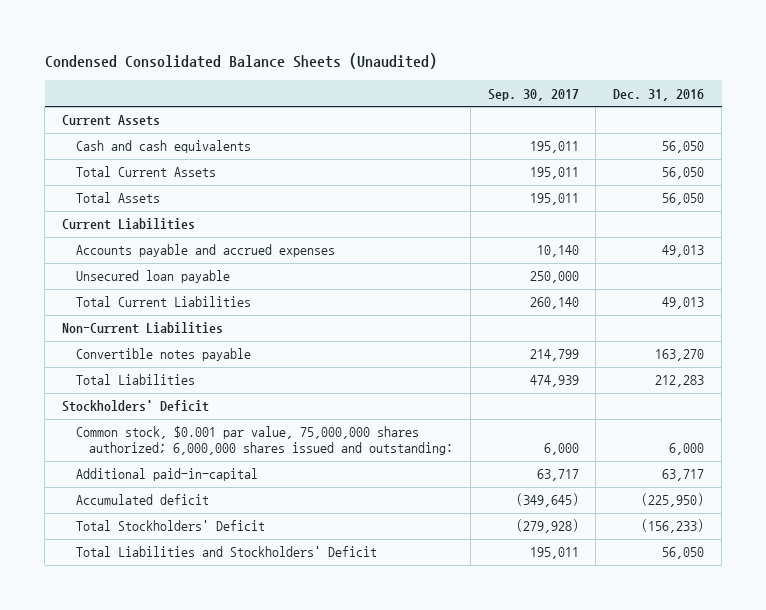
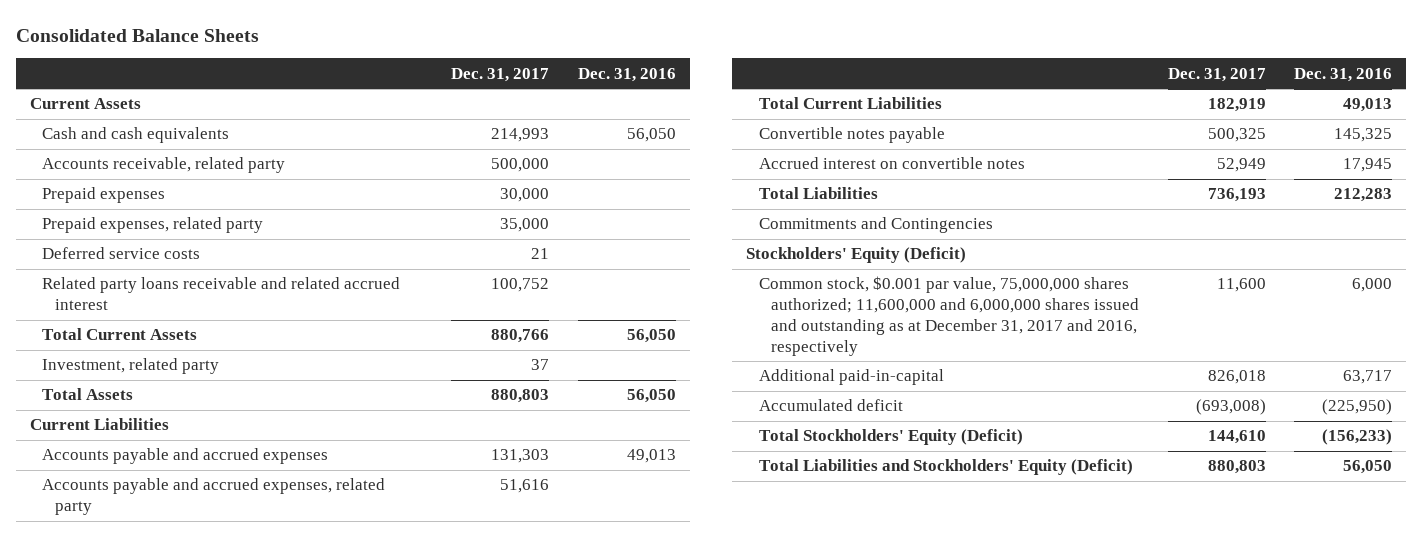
[44,53,437,70] Condensed Consolidated Balance Sheets (Unaudited) -> [15,28,259,42] Consolidated Balance Sheets
[487,88,579,101] Sep. 30, 2017 -> none
none -> [451,67,550,82] Dec. 31, 2017
none -> [42,157,286,174] Accounts receivable, related party
none -> [42,187,166,204] Prepaid expenses
none -> [42,217,264,234] Prepaid expenses, related party
none -> [42,247,201,260] Deferred service costs
none -> [42,277,401,311] Related party loans receivable and related accrued interest
none -> [42,358,220,375] Investment, related party
[75,270,230,284] Unsecured loan payable -> none
none -> [42,478,386,516] Accounts payable and accrued expenses, related party
[61,322,223,335] Non-Current Liabilities -> none
[655,349,705,362] 163,270 -> [1333,128,1392,143] 145,325
none -> [758,157,1025,170] Accrued interest on convertible notes
none -> [758,217,993,234] Commitments and Contingencies
[61,400,209,413] Stockholders' Deficit -> [745,247,966,264] Stockholders' Equity (Deficit)
[75,426,454,456] Common stock, $0.001 par value, 75,000,000 shares authorized; 6,000,000 shares issued and outstanding: -> [758,276,1140,356] Common stock, $0.001 par value, 75,000,000 shares authorized; 11,600,000 and 6,000,000 shares issued and outstanding as at December 31, 2017 and 2016, respectively
[75,520,265,532] Total Stockholders' Deficit -> [758,429,1023,446] Total Stockholders' Equity (Deficit)
[75,546,377,558] Total Liabilities and Stockholders' Deficit -> [758,459,1133,476] Total Liabilities and Stockholders' Equity (Deficit)

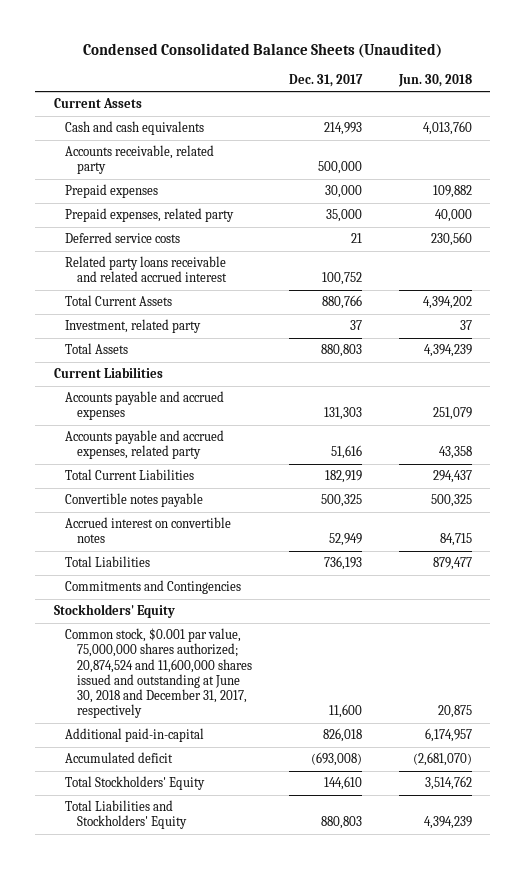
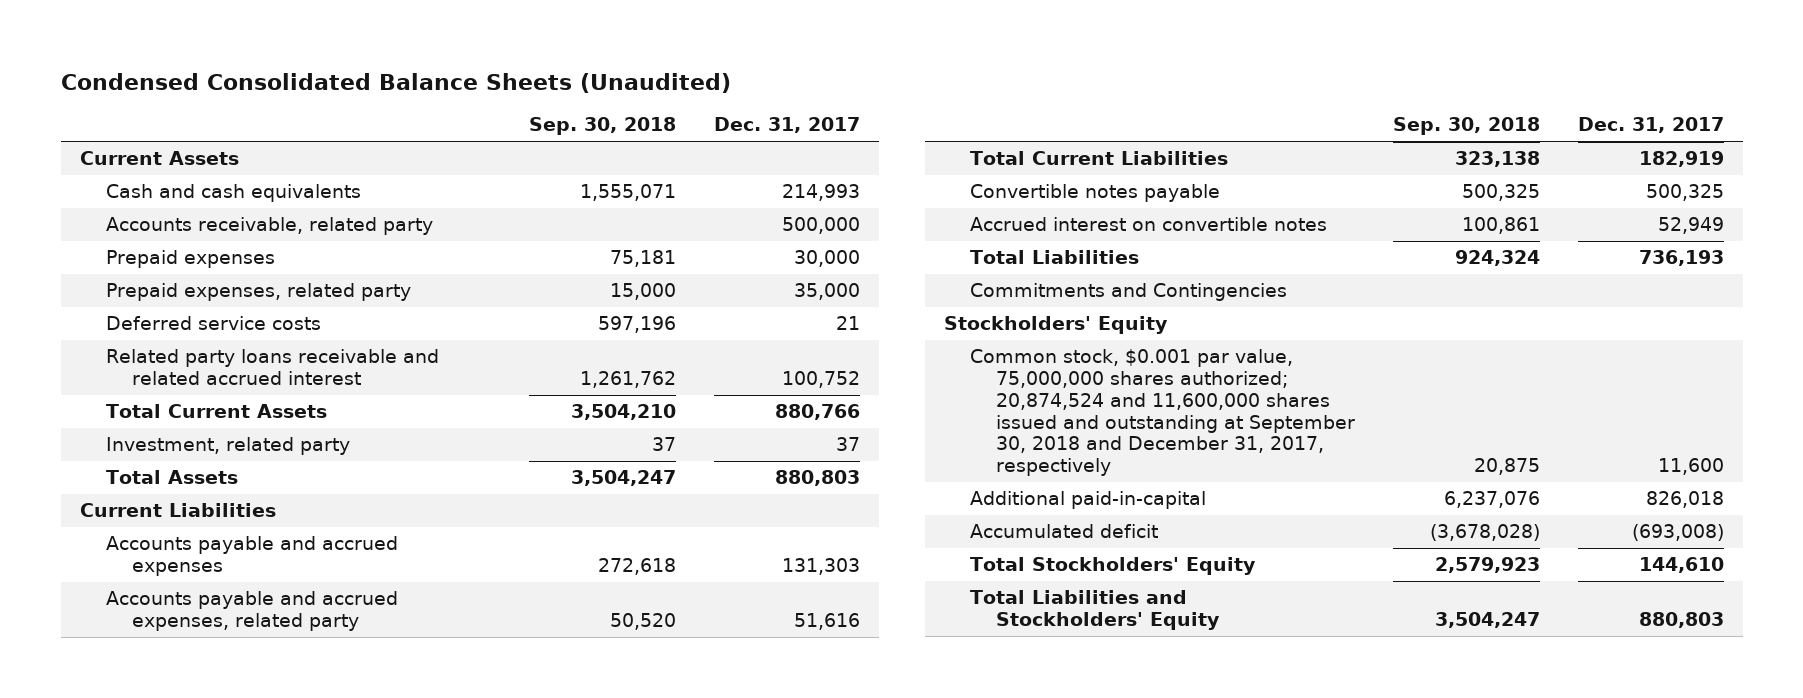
[397,73,472,87] Jun. 30, 2018 -> none
none -> [528,117,676,136] Sep. 30, 2018
[65,628,253,719] Common stock, $0.001 par value, 75,000,000 shares authorized; 20,874,524 and 11,600,000 shares issued and outstanding at June 30, 2018 and December 31, 2017, respectively -> [970,349,1356,477] Common stock, $0.001 par value, 75,000,000 shares authorized; 20,874,524 and 11,600,000 shares issued and outstanding at September 30, 2018 and December 31, 2017, respectively

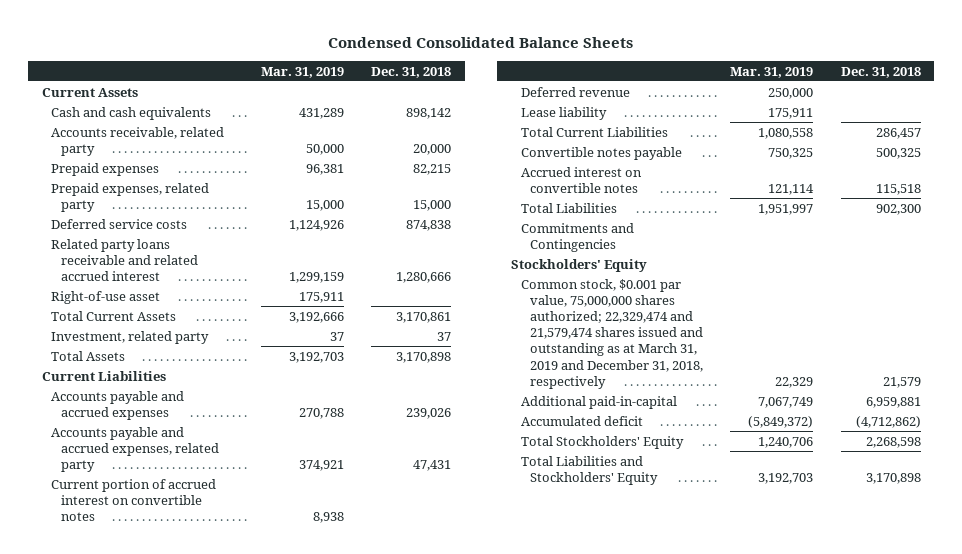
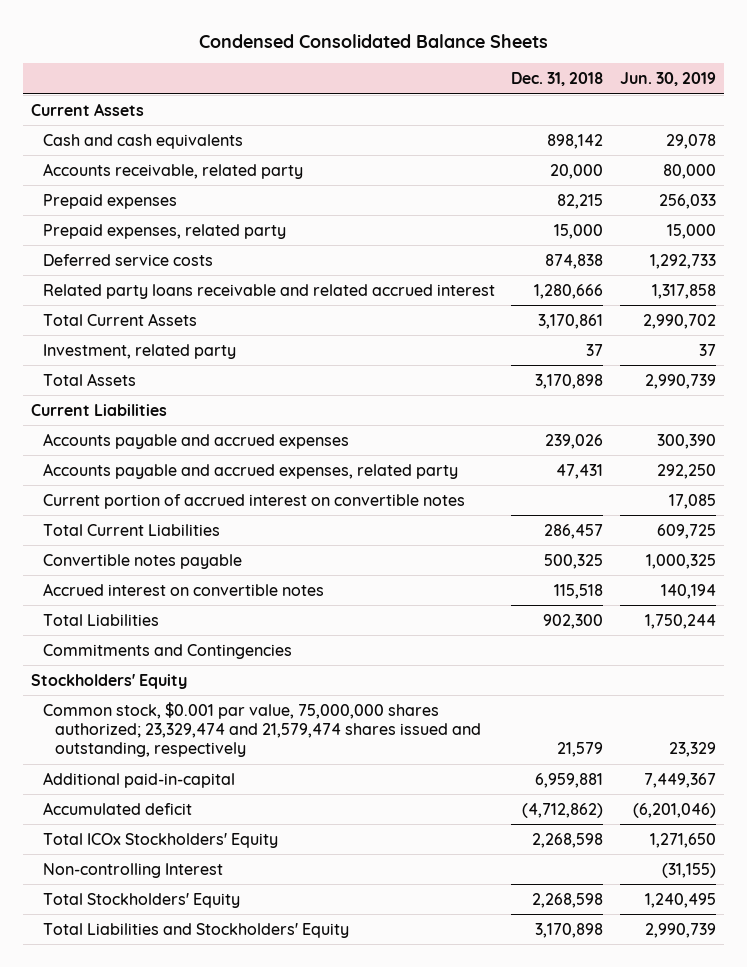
[260,66,344,78] Mar. 31, 2019 -> none
none -> [619,72,716,87] Jun. 30, 2019
[51,290,161,304] Right-of-use asset -> none
[520,86,630,97] Deferred revenue -> none
[520,106,607,120] Lease liability -> none
[520,278,704,389] Common stock, $0.001 par value, 75,000,000 shares authorized; 22,329,474 and 21,579,474 shares issued and outstanding as at March 31, 2019 and December 31, 2018, respectively -> [42,701,481,758] Common stock, $0.001 par value, 75,000,000 shares authorized; 23,329,474 and 21,579,474 shares issued and outstanding, respectively
none -> [42,832,278,848] Total ICOx Stockholders' Equity
none -> [42,862,223,878] Non-controlling Interest

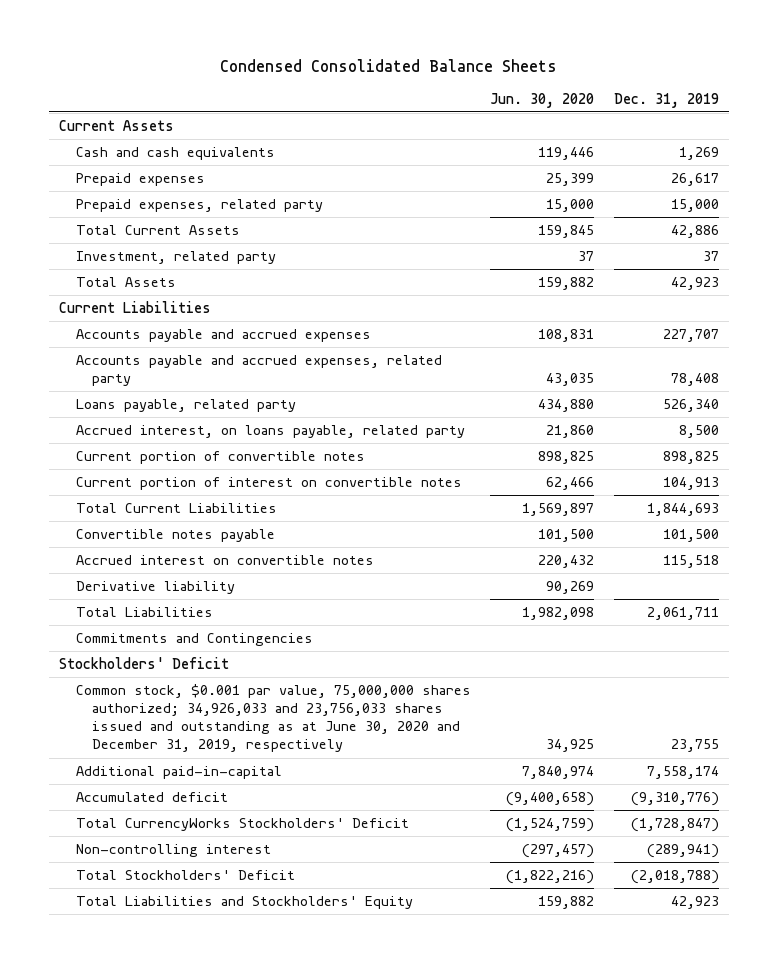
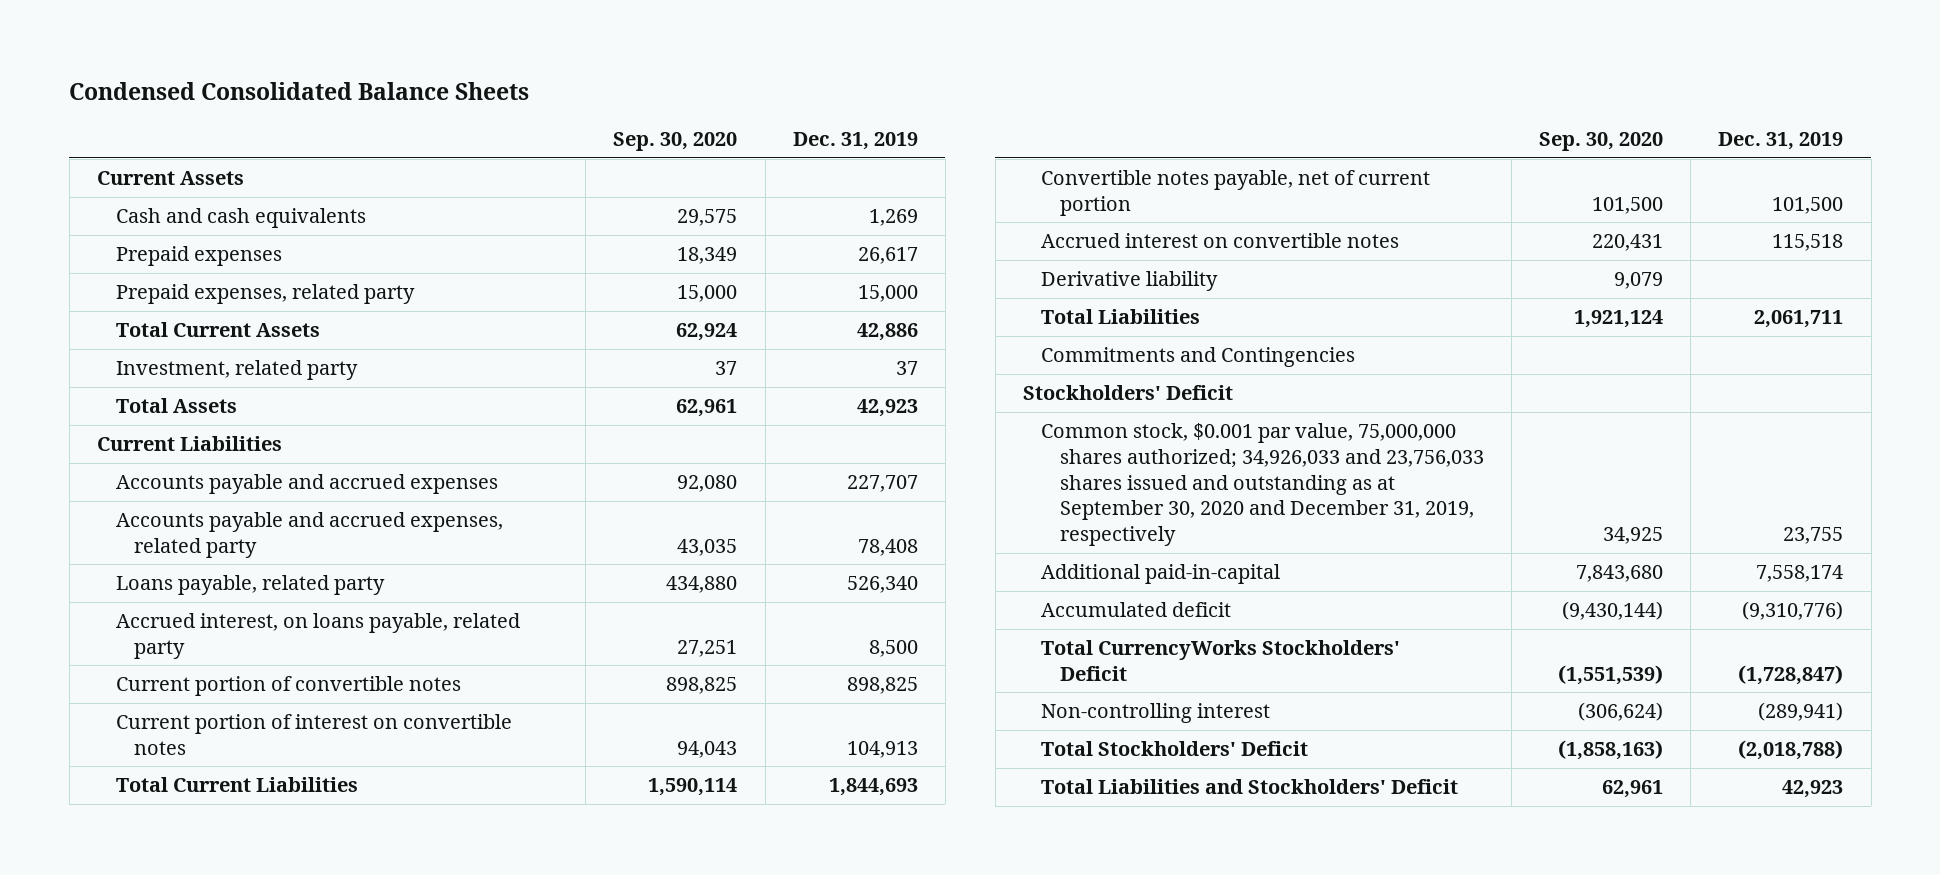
[490,92,595,108] Jun. 30, 2020 -> none
none -> [613,132,738,152] Sep. 30, 2020
[75,528,275,542] Convertible notes payable -> [1041,169,1431,216] Convertible notes payable, net of current portion
[75,683,471,753] Common stock, $0.001 par value, 75,000,000 shares authorized; 34,926,033 and 23,756,033 shares issued and outstanding as at June 30, 2020 and December 31, 2019, respectively -> [1041,422,1485,547] Common stock, $0.001 par value, 75,000,000 shares authorized; 34,926,033 and 23,756,033 shares issued and outstanding as at September 30, 2020 and December 31, 2019, respectively
[75,895,413,909] Total Liabilities and Stockholders' Equity -> [1041,778,1459,794] Total Liabilities and Stockholders' Deficit

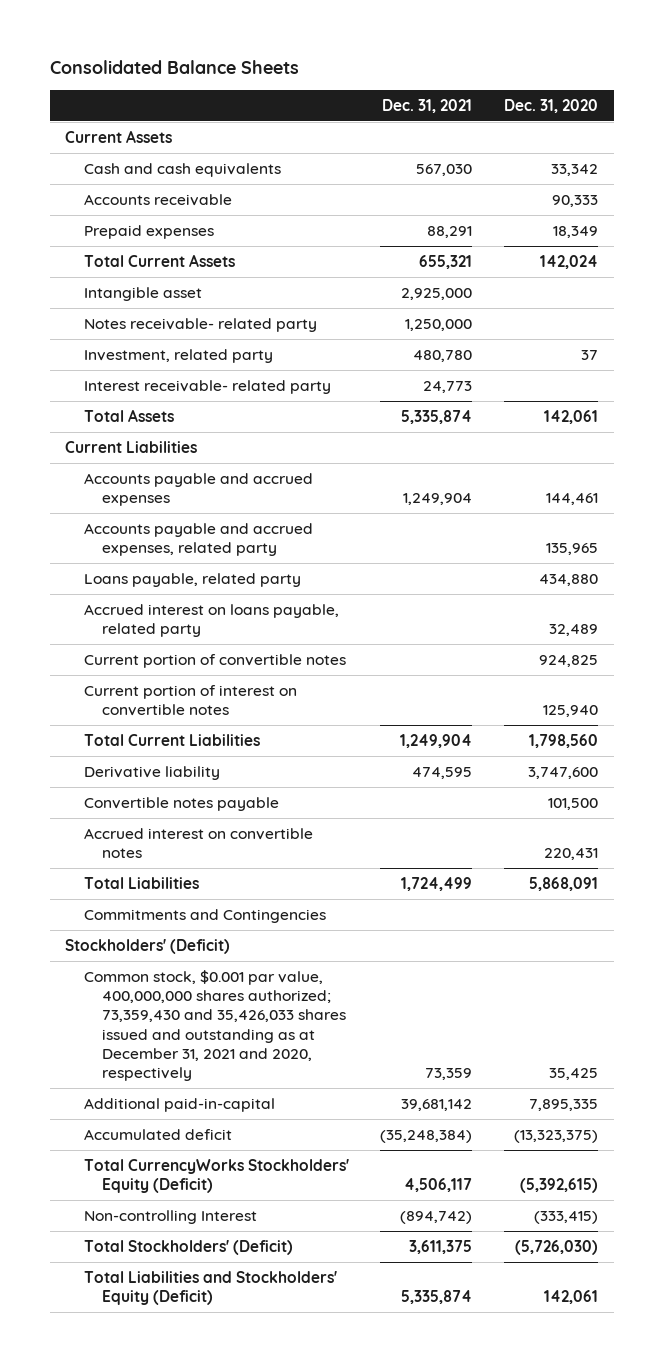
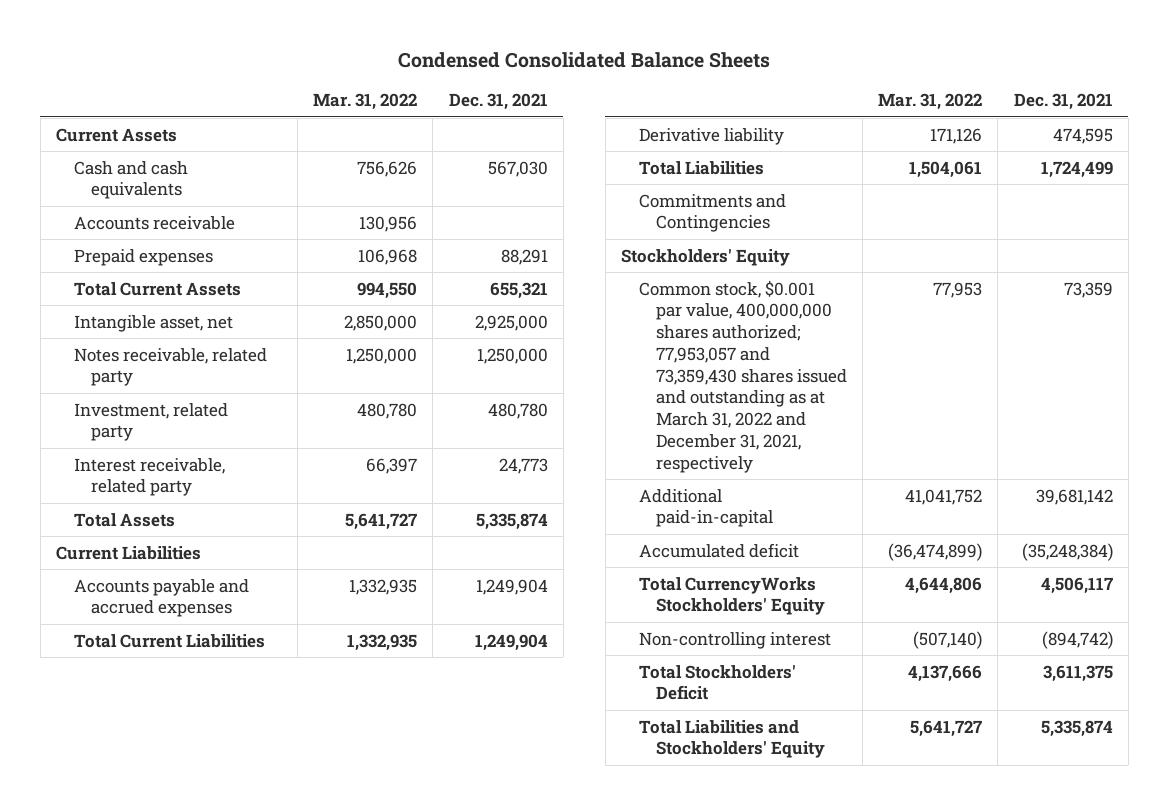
[49,59,299,74] Consolidated Balance Sheets -> [398,51,771,68] Condensed Consolidated Balance Sheets
[503,98,598,113] Dec. 31, 2020 -> none
none -> [313,93,418,111] Mar. 31, 2022
[83,287,202,302] Intangible asset -> [73,314,233,332] Intangible asset, net
[83,318,317,333] Notes receivable- related party -> [73,347,267,387] Notes receivable, related party
[83,380,331,395] Interest receivable- related party -> [73,457,225,497] Interest receivable, related party
[83,523,313,557] Accounts payable and accrued expenses, related party -> none
[83,573,301,588] Loans payable, related party -> none
[83,604,339,638] Accrued interest on loans payable, related party -> none
[83,654,346,669] Current portion of convertible notes -> none
[83,685,297,717] Current portion of interest on convertible notes -> none
[83,797,279,812] Convertible notes payable -> none
[83,828,313,859] Accrued interest on convertible notes -> none
[65,939,231,955] Stockholders' (Deficit) -> [621,248,791,266] Stockholders' Equity
[83,970,346,1081] Common stock, $0.001 par value, 400,000,000 shares authorized; 73,359,430 and 35,426,033 shares issued and outstanding as at December 31, 2021 and 2020, respectively -> [638,279,848,473] Common stock, $0.001 par value, 400,000,000 shares authorized; 77,953,057 and 73,359,430 shares issued and outstanding as at March 31, 2022 and December 31, 2021, respectively
[83,1159,349,1194] Total CurrencyWorks Stockholders' Equity (Deficit) -> [638,576,826,616] Total CurrencyWorks Stockholders' Equity
[83,1210,257,1225] Non-controlling Interest -> [638,631,831,649] Non-controlling interest
[83,1240,293,1256] Total Stockholders' (Deficit) -> [638,664,796,701] Total Stockholders' Deficit
[83,1271,337,1306] Total Liabilities and Stockholders' Equity (Deficit) -> [638,719,826,759] Total Liabilities and Stockholders' Equity

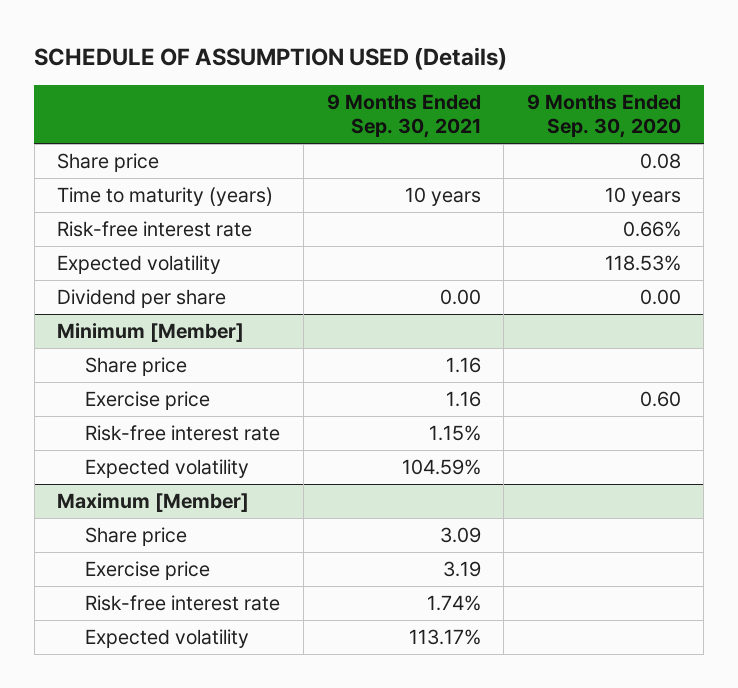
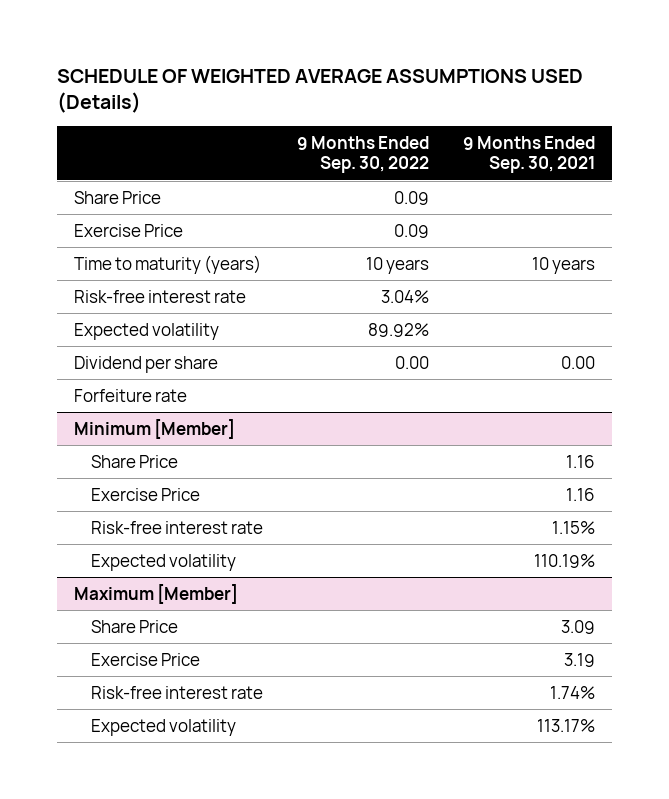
[34,46,508,70] SCHEDULE OF ASSUMPTION USED (Details) -> [56,68,583,114] SCHEDULE OF WEIGHTED AVERAGE ASSUMPTIONS USED (Details)
[526,93,681,138] 9 Months Ended Sep. 30, 2020 -> none
none -> [296,135,429,174] 9 Months Ended Sep. 30, 2022
[57,153,160,173] Share price -> [73,190,161,204] Share Price
none -> [73,223,183,237] Exercise Price
none -> [73,388,187,402] Forfeiture rate
[85,357,188,377] Share price -> [90,454,178,468] Share Price
[85,391,211,411] Exercise price -> [90,487,200,501] Exercise Price
[401,459,481,476] 104.59% -> [533,553,595,568] 110.19%
[85,527,188,547] Share price -> [90,619,178,633] Share Price
[85,561,211,581] Exercise price -> [90,652,200,666] Exercise Price

